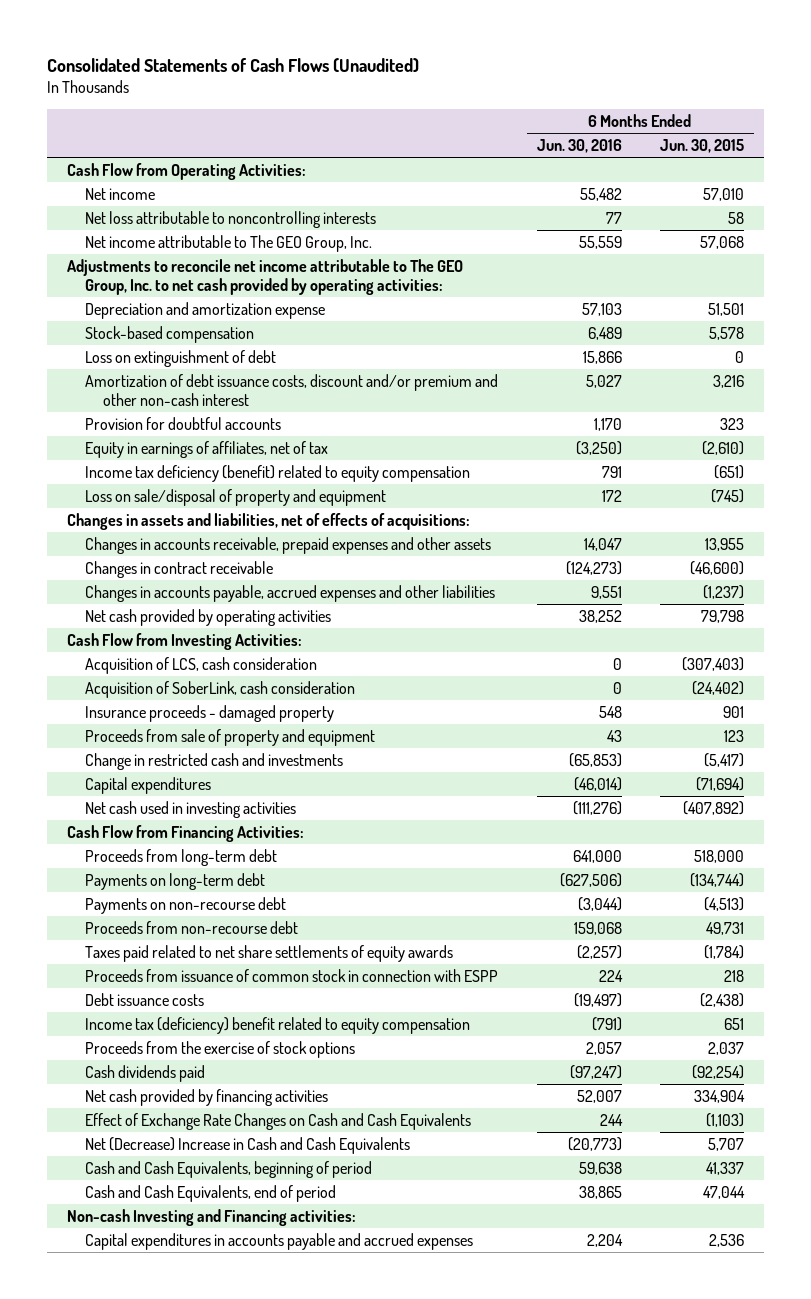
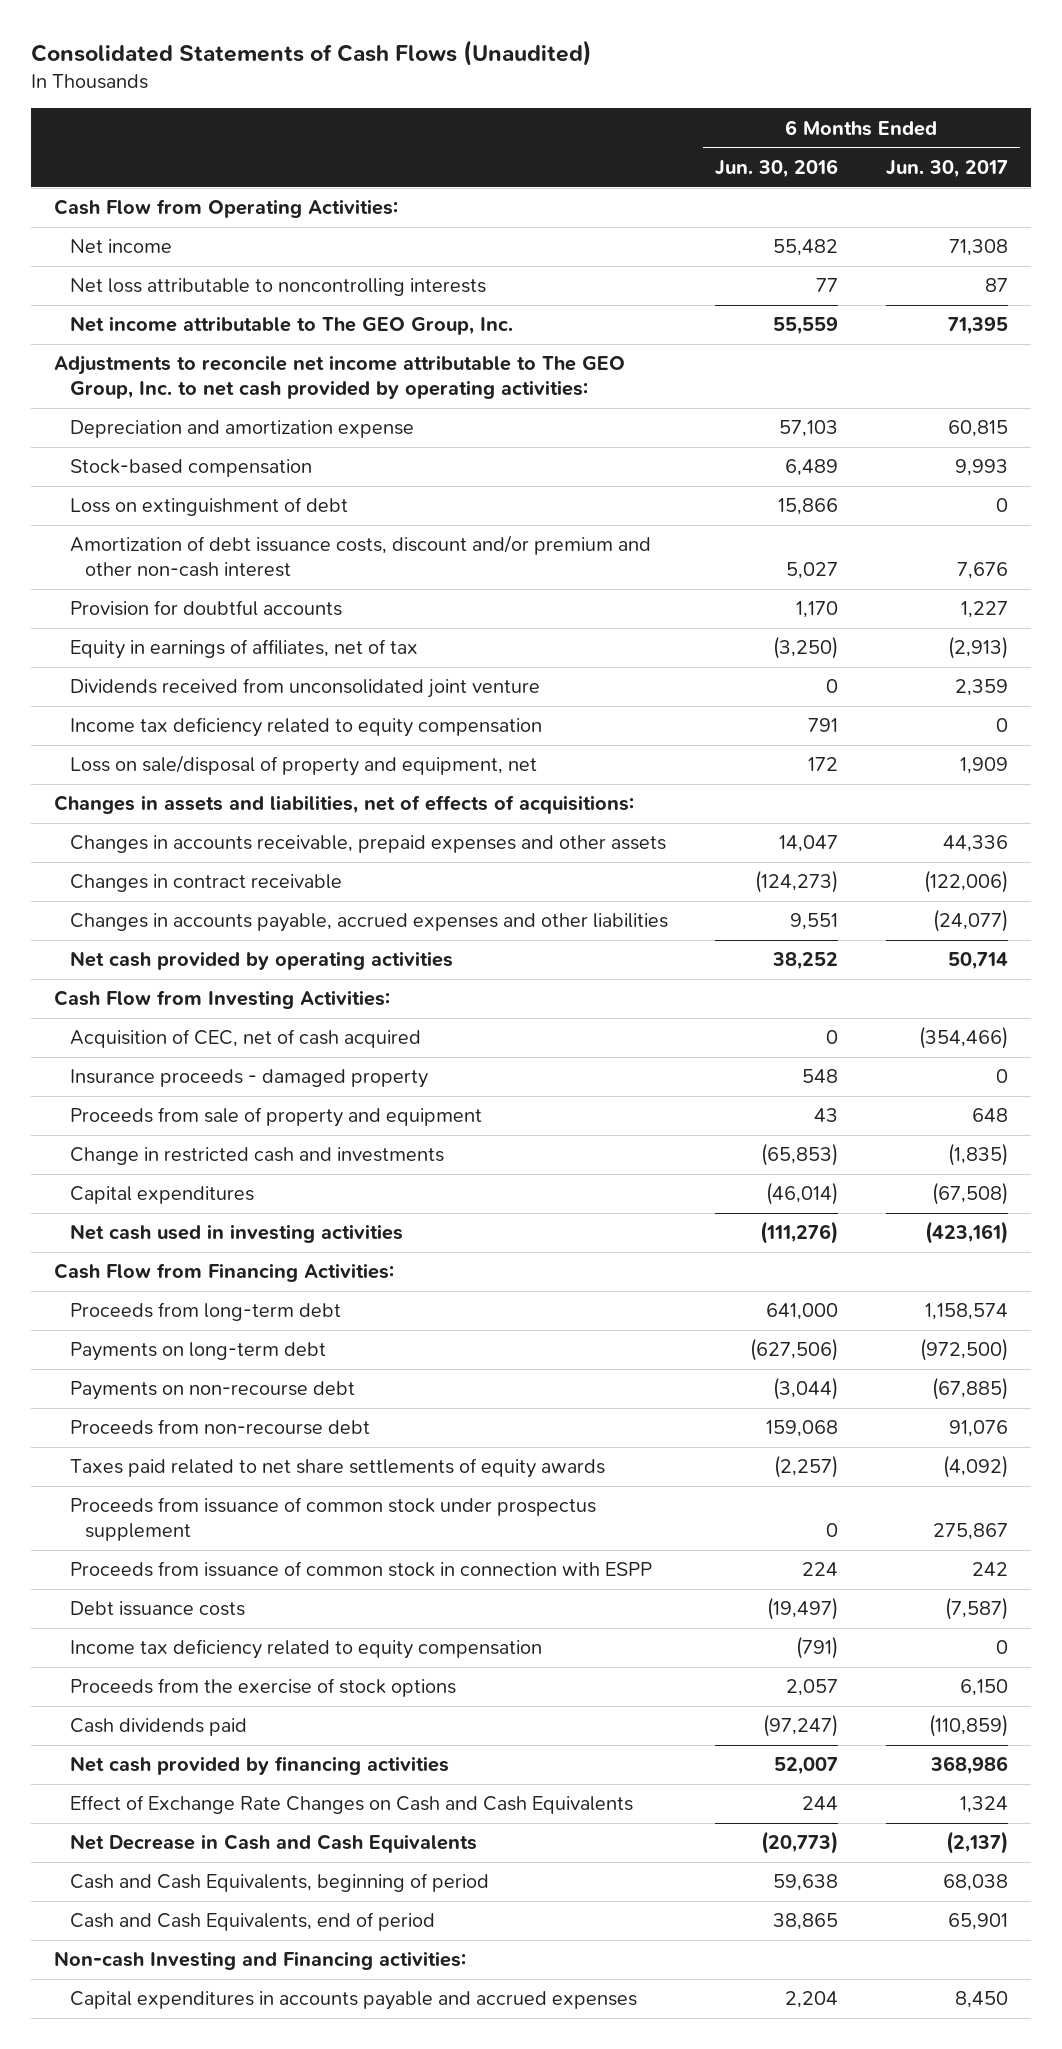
[660,139,745,154] Jun. 30, 2015 -> none
none -> [885,159,1008,178] Jun. 30, 2017
none -> [69,678,540,699] Dividends received from unconsolidated joint venture
[85,464,471,482] Income tax deficiency (benefit) related to equity compensation -> [69,717,542,738] Income tax deficiency related to equity compensation
[85,488,387,506] Loss on sale/disposal of property and equipment -> [69,755,537,777] Loss on sale/disposal of property and equipment, net
[85,680,356,698] Acquisition of SoberLink, cash consideration -> none
[85,656,318,674] Acquisition of LCS, cash consideration -> [69,1029,421,1049] Acquisition of CEC, net of cash acquired
none -> [69,1497,596,1541] Proceeds from issuance of common stock under prospectus supplement
[85,1016,471,1034] Income tax (deficiency) benefit related to equity compensation -> [69,1639,542,1660] Income tax deficiency related to equity compensation
[85,1136,411,1154] Net (Decrease) Increase in Cash and Cash Equivalents -> [69,1834,477,1854] Net Decrease in Cash and Cash Equivalents

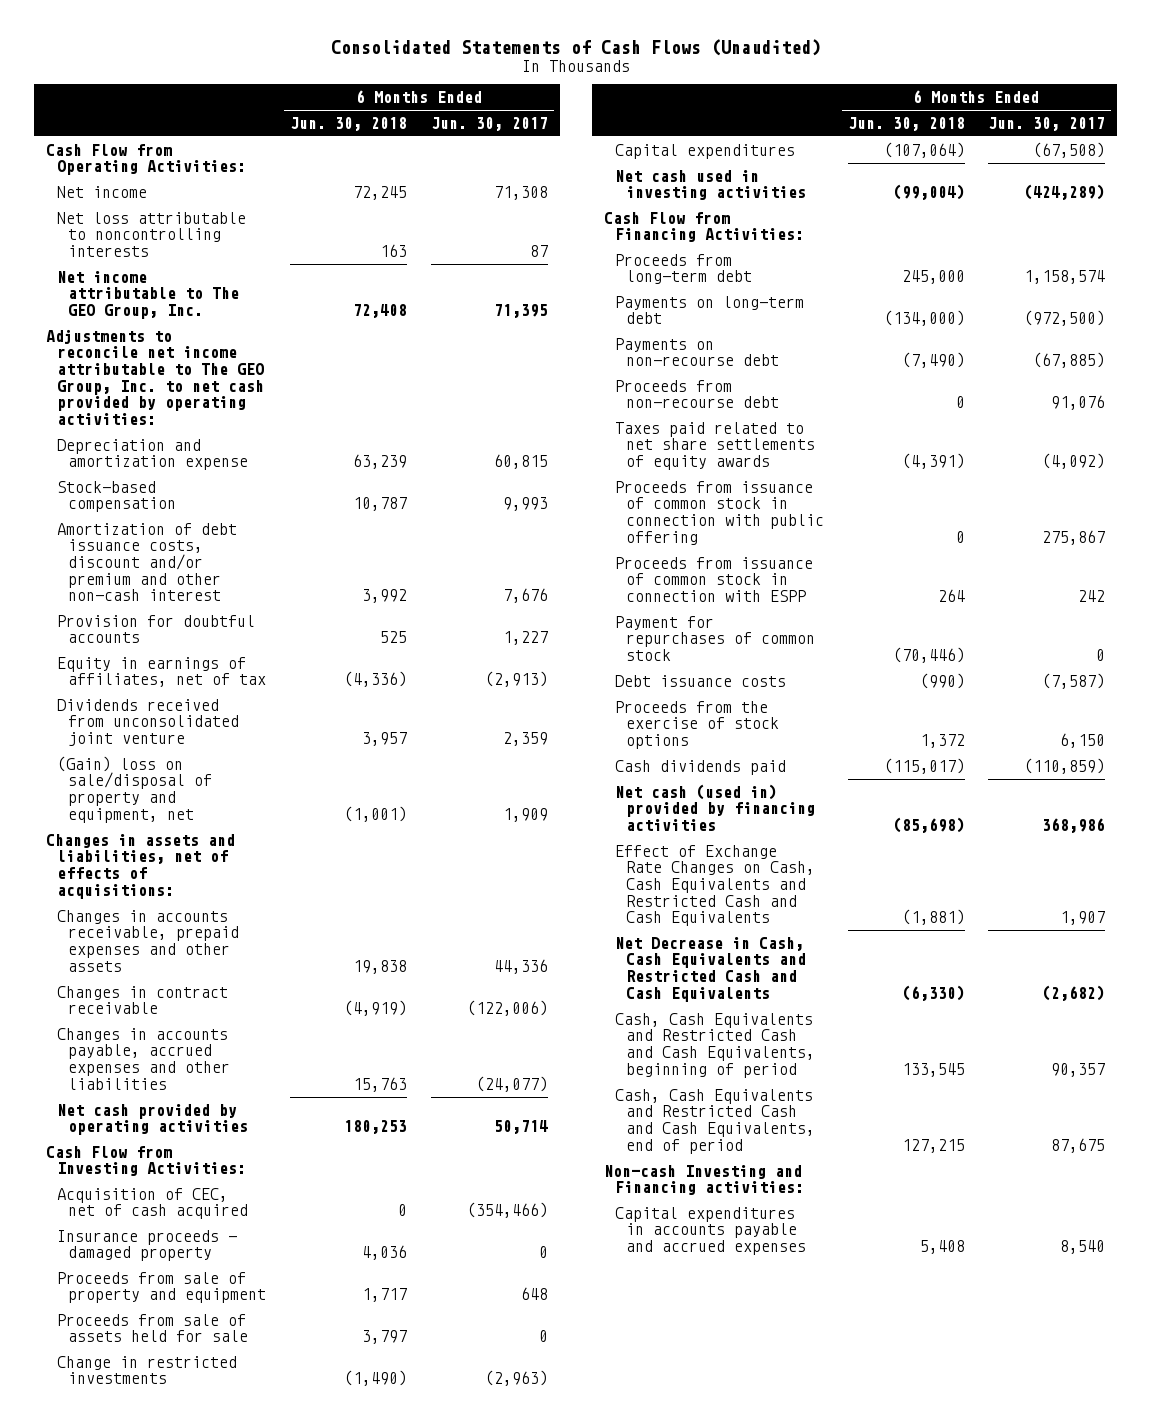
[715,158,839,178] Jun. 30, 2016 -> none
none -> [289,116,407,131] Jun. 30, 2018
[69,497,348,517] Loss on extinguishment of debt -> none
[69,717,542,738] Income tax deficiency related to equity compensation -> none
[69,755,537,777] Loss on sale/disposal of property and equipment, net -> [57,755,213,823] (Gain) loss on sale/disposal of property and equipment, net
none -> [57,1313,249,1343] Proceeds from sale of assets held for sale
[69,1147,444,1166] Change in restricted cash and investments -> [57,1355,238,1385] Change in restricted investments
[947,1143,1008,1167] (1,835) -> [484,1370,548,1387] (2,963)
[924,1221,1008,1245] (423,161) -> [1024,184,1106,201] (424,289)
[69,1497,596,1541] Proceeds from issuance of common stock under prospectus supplement -> [614,480,824,545] Proceeds from issuance of common stock in connection with public offering
none -> [614,615,815,662] Payment for repurchases of common stock
[69,1639,542,1660] Income tax deficiency related to equity compensation -> none
[69,1756,449,1776] Net cash provided by financing activities -> [614,783,815,832] Net cash (used in) provided by financing activities
[69,1795,633,1815] Effect of Exchange Rate Changes on Cash and Cash Equivalents -> [614,844,815,927] Effect of Exchange Rate Changes on Cash, Cash Equivalents and Restricted Cash and Cash Equivalents
[959,1796,1008,1814] 1,324 -> [1060,911,1106,926] 1,907
[69,1834,477,1854] Net Decrease in Cash and Cash Equivalents -> [614,936,806,1002] Net Decrease in Cash, Cash Equivalents and Restricted Cash and Cash Equivalents
[945,1831,1008,1855] (2,137) -> [1042,984,1106,1001] (2,682)
[69,1873,489,1893] Cash and Cash Equivalents, beginning of period -> [614,1012,815,1078] Cash, Cash Equivalents and Restricted Cash and Cash Equivalents, beginning of period
[942,1874,1008,1892] 68,038 -> [1051,1062,1106,1077] 90,357
[69,1912,435,1932] Cash and Cash Equivalents, end of period -> [614,1088,815,1154] Cash, Cash Equivalents and Restricted Cash and Cash Equivalents, end of period
[947,1913,1008,1931] 65,901 -> [1051,1137,1106,1153] 87,675
[954,1991,1008,2009] 8,450 -> [1060,1240,1106,1255] 8,540

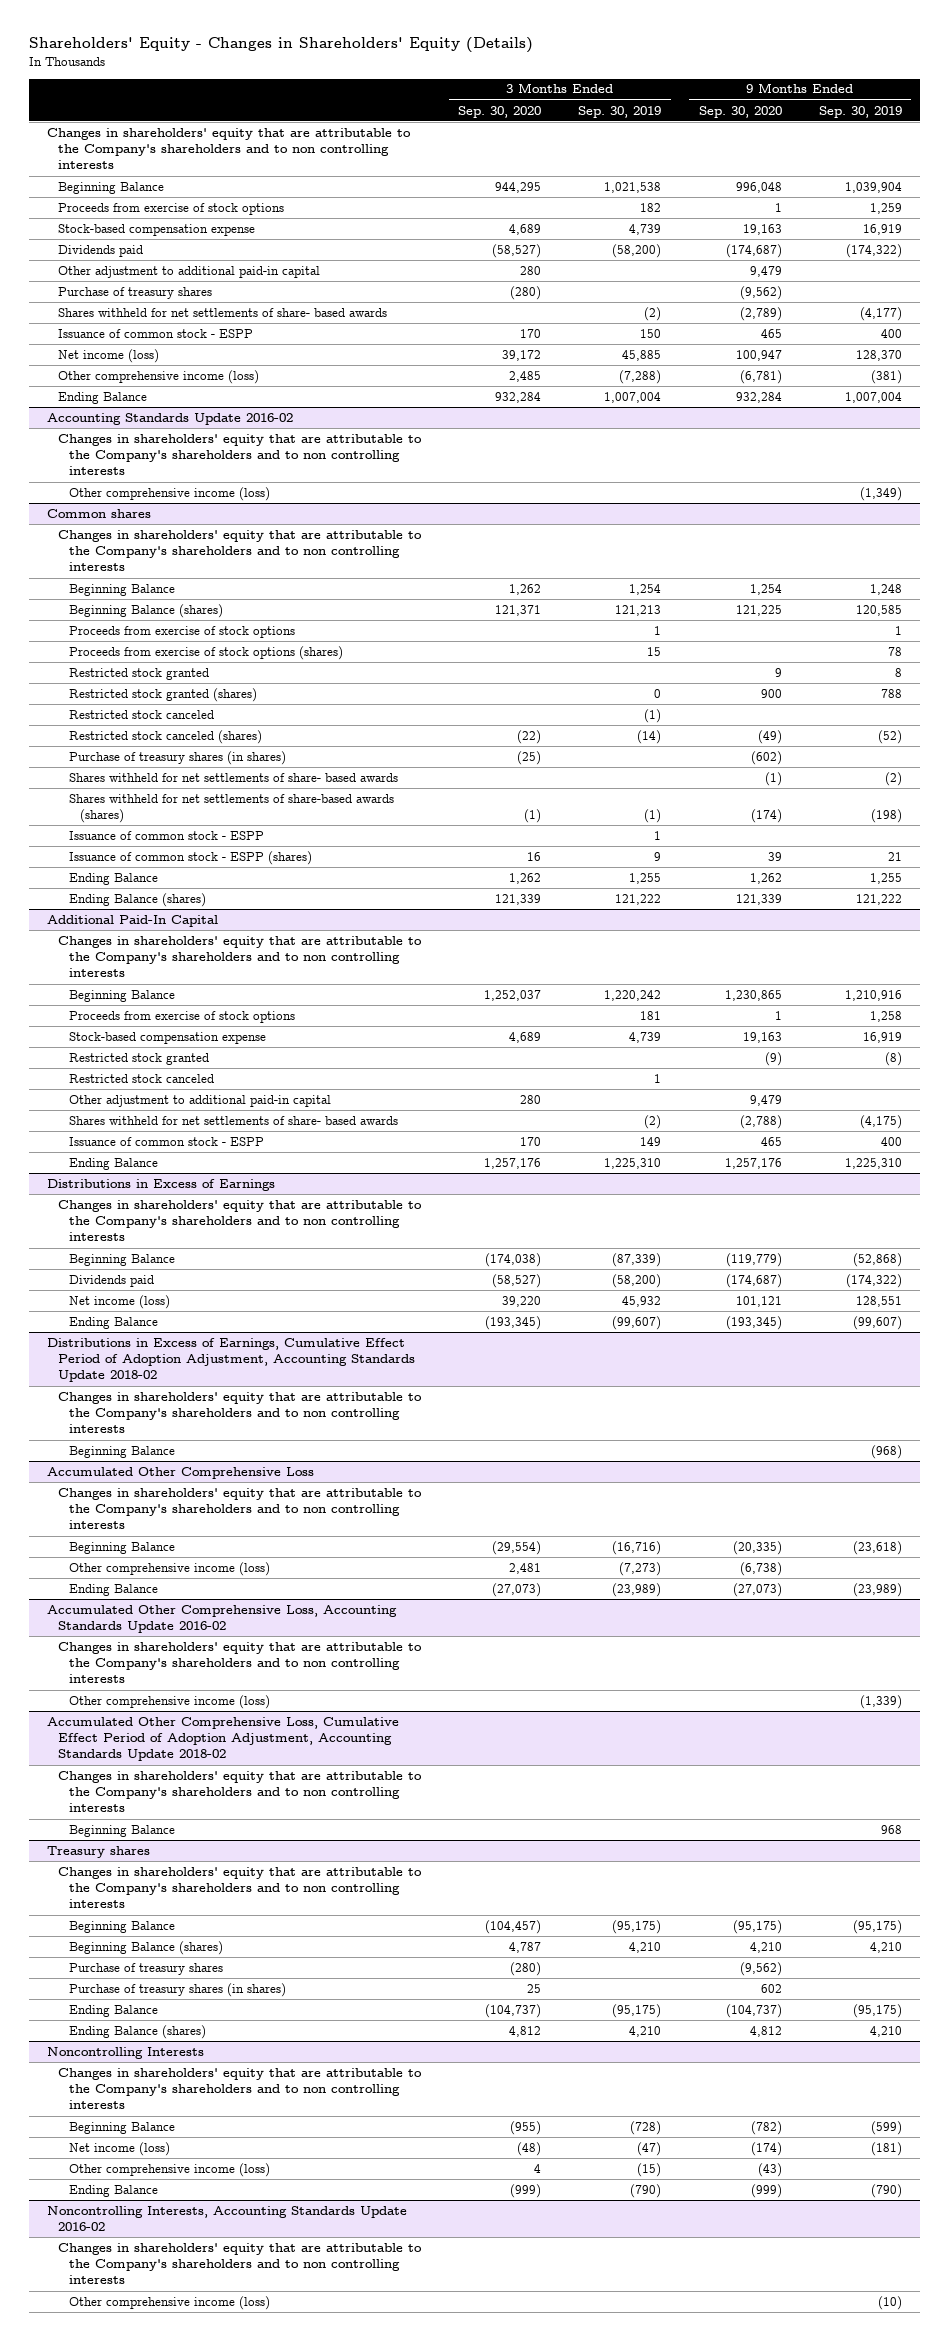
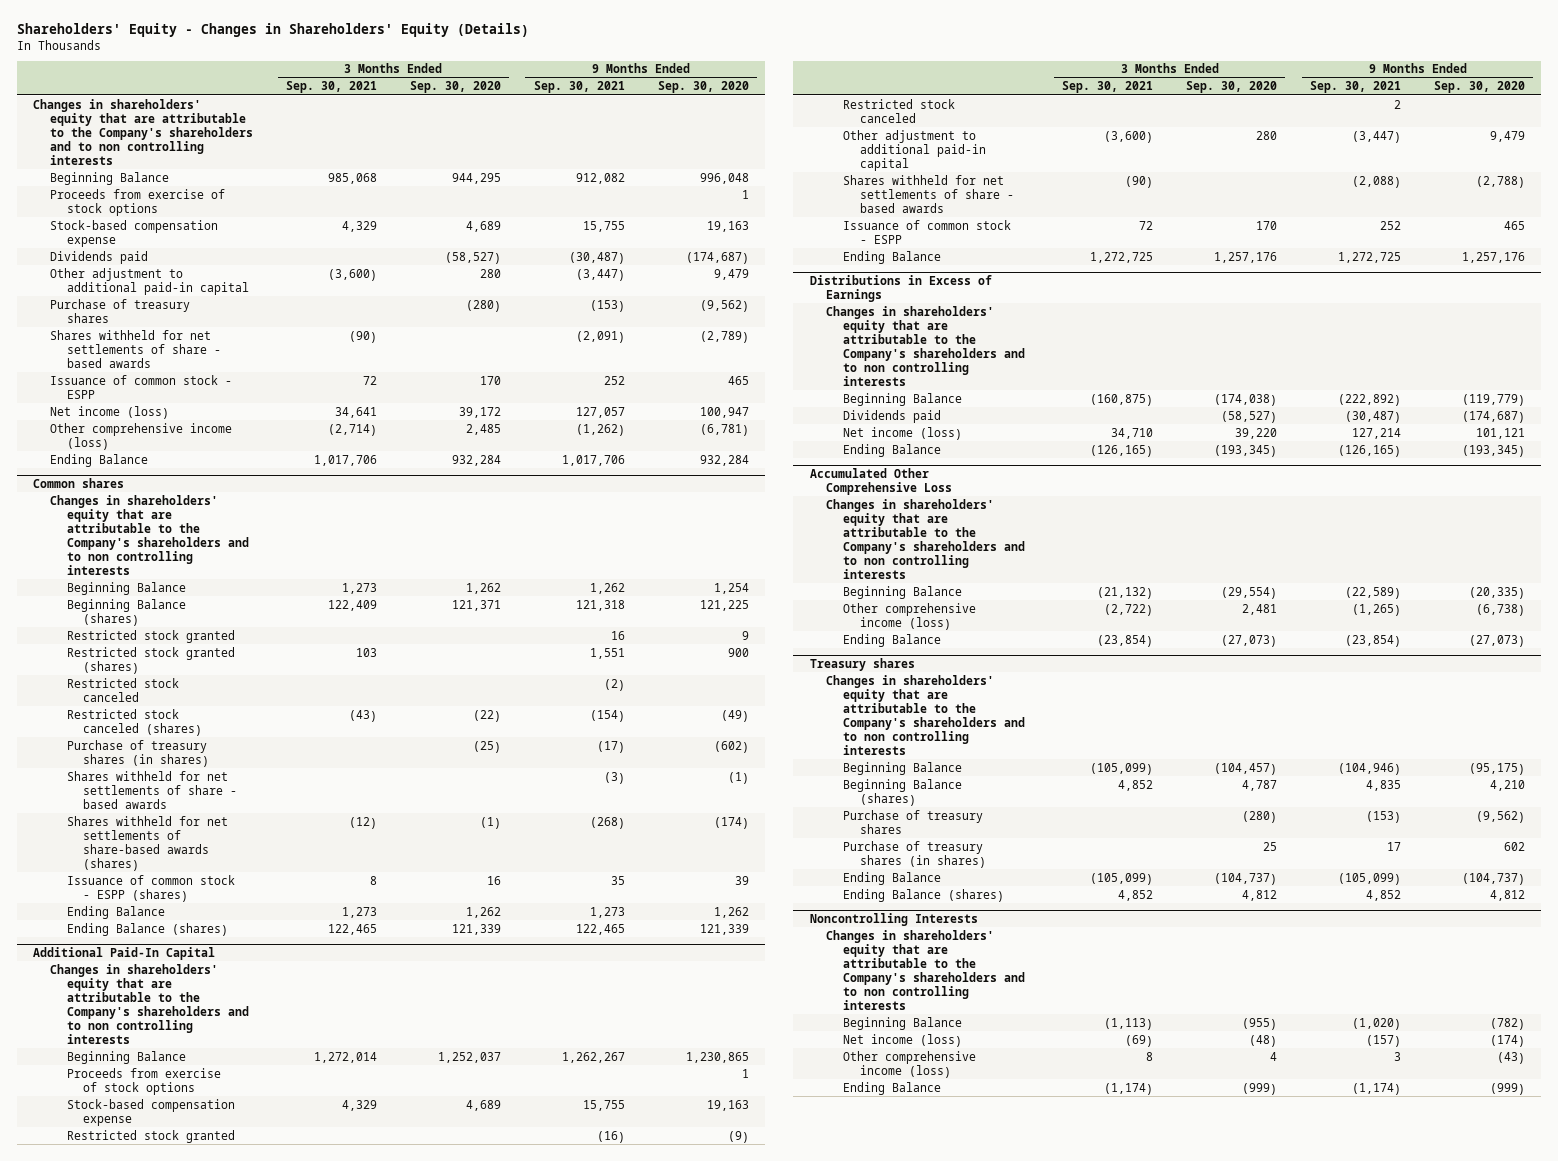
[578,105,662,118] Sep. 30, 2019 -> none
[818,105,902,118] Sep. 30, 2019 -> none
none -> [285,81,377,94] Sep. 30, 2021
none -> [533,81,625,94] Sep. 30, 2021
[58,307,388,317] Shares withheld for net settlements of share- based awards -> [49,329,221,368] Shares withheld for net settlements of share - based awards
[47,412,294,425] Accounting Standards Update 2016-02 -> none
[58,433,423,476] Changes in shareholders' equity that are attributable to the Company's shareholders and to non controlling interests -> none
[69,486,271,501] Other comprehensive income (loss) -> none
[69,625,296,638] Proceeds from exercise of stock options -> none
[69,645,344,660] Proceeds from exercise of stock options (shares) -> none
[69,772,399,782] Shares withheld for net settlements of share- based awards -> [66,770,238,809] Shares withheld for net settlements of share - based awards
[69,830,265,840] Issuance of common stock - ESPP -> none
[69,1115,399,1125] Shares withheld for net settlements of share- based awards -> [842,174,1014,213] Shares withheld for net settlements of share - based awards
[47,1337,416,1383] Distributions in Excess of Earnings, Cumulative Effect Period of Adoption Adjustment, Accounting Standards Update 2018-02 -> none
[58,1391,423,1434] Changes in shareholders' equity that are attributable to the Company's shareholders and to non controlling interests -> none
[69,1445,176,1458] Beginning Balance -> none
[47,1604,398,1634] Accumulated Other Comprehensive Loss, Accounting Standards Update 2016-02 -> none
[58,1641,423,1684] Changes in shareholders' equity that are attributable to the Company's shareholders and to non controlling interests -> none
[69,1694,271,1709] Other comprehensive income (loss) -> none
[47,1716,400,1762] Accumulated Other Comprehensive Loss, Cumulative Effect Period of Adoption Adjustment, Accounting Standards Update 2018-02 -> none
[58,1770,423,1813] Changes in shareholders' equity that are attributable to the Company's shareholders and to non controlling interests -> none
[69,1824,176,1837] Beginning Balance -> none
[47,2205,408,2232] Noncontrolling Interests, Accounting Standards Update 2016-02 -> none
[58,2242,423,2285] Changes in shareholders' equity that are attributable to the Company's shareholders and to non controlling interests -> none
[69,2295,271,2310] Other comprehensive income (loss) -> none

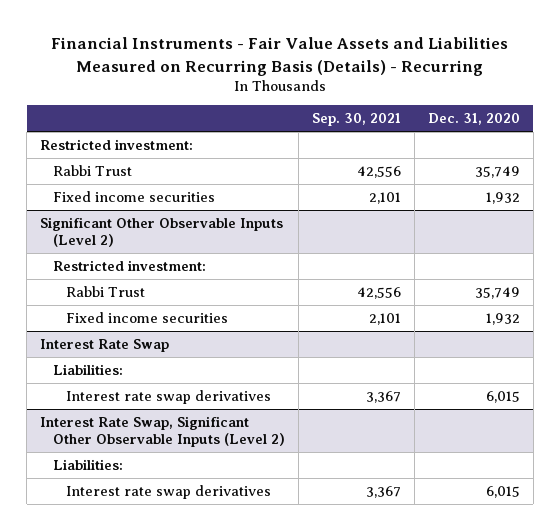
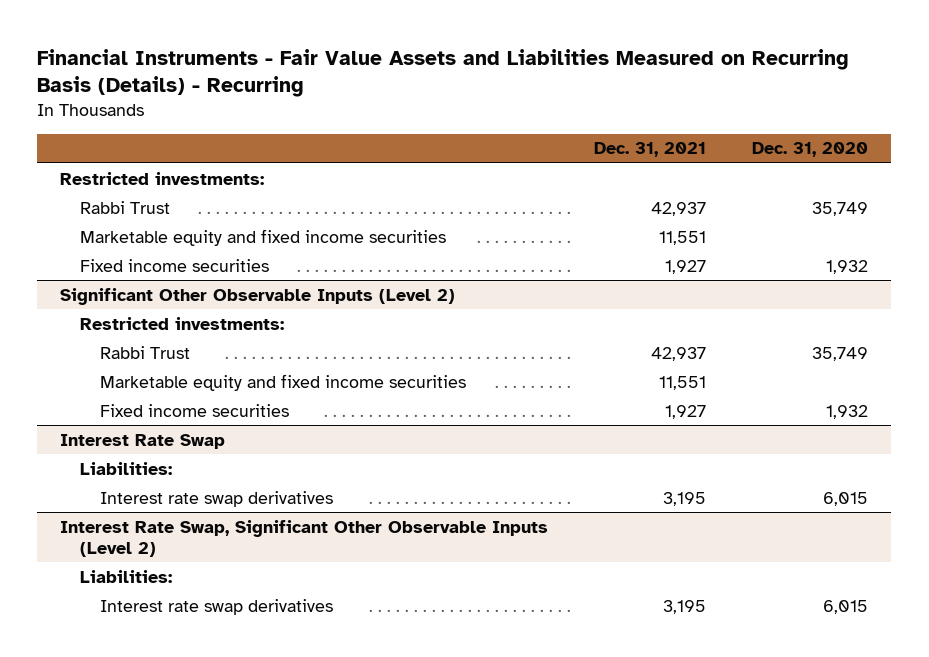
[311,113,401,127] Sep. 30, 2021 -> none
none -> [594,142,707,158] Dec. 31, 2021
[40,138,194,150] Restricted investment: -> [60,171,265,185] Restricted investments:
none -> [79,228,446,246] Marketable equity and fixed income securities
[53,259,207,271] Restricted investment: -> [79,316,284,330] Restricted investments:
none -> [99,373,466,391] Marketable equity and fixed income securities

